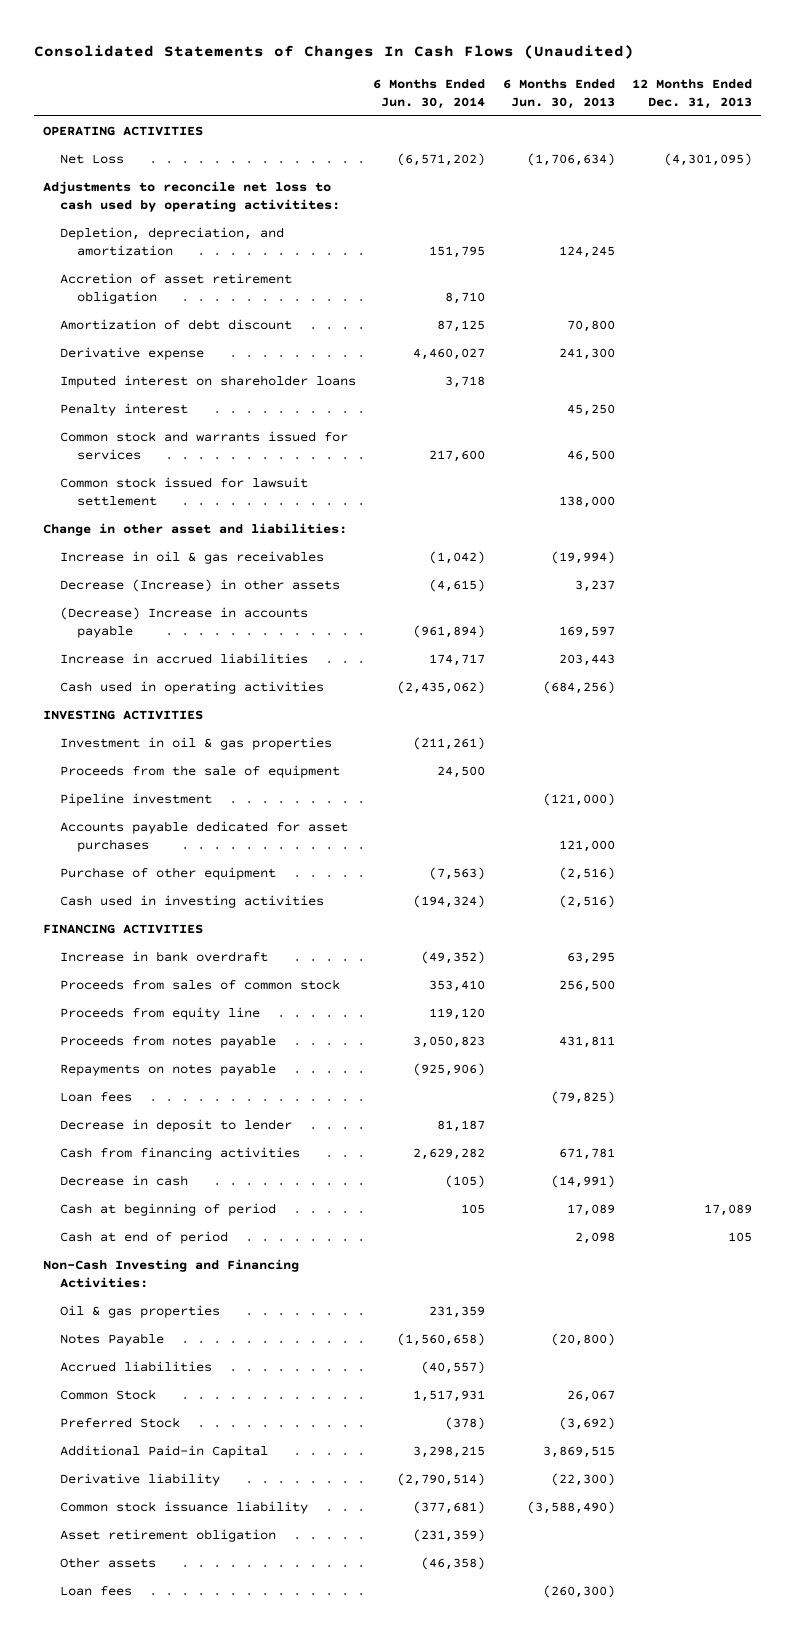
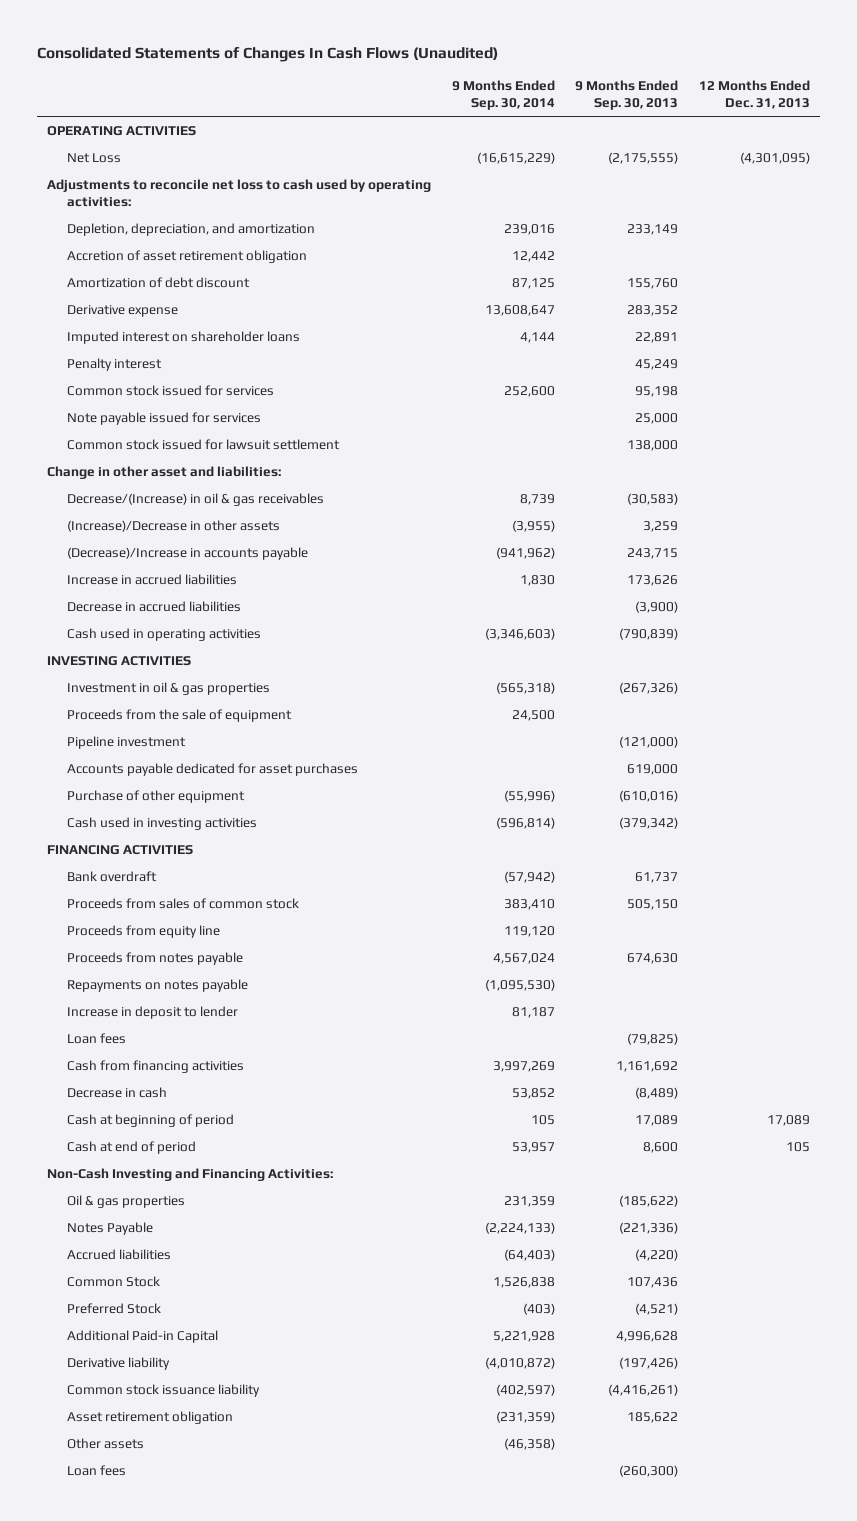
[373,79,486,109] 6 Months Ended Jun. 30, 2014 -> none
[502,79,615,109] 6 Months Ended Jun. 30, 2013 -> none
none -> [451,79,555,110] 9 Months Ended Sep. 30, 2014
none -> [575,79,679,110] 9 Months Ended Sep. 30, 2013
[42,181,340,212] Adjustments to reconcile net loss to cash used by operating activitites: -> [47,178,432,208] Adjustments to reconcile net loss to cash used by operating activities:
[59,431,348,460] Common stock and warrants issued for services -> [67,384,275,396] Common stock issued for services
none -> [67,411,262,425] Note payable issued for services
[59,551,324,565] Increase in oil & gas receivables -> [67,492,325,506] Decrease/(Increase) in oil & gas receivables
[59,579,340,593] Decrease (Increase) in other assets -> [67,519,281,532] (Increase)/Decrease in other assets
[59,607,308,638] (Decrease) Increase in accounts payable -> [67,546,309,560] (Decrease)/Increase in accounts payable
none -> [67,600,242,612] Decrease in accrued liabilities
[59,951,268,963] Increase in bank overdraft -> [67,870,158,882] Bank overdraft
none -> [67,1005,239,1019] Increase in deposit to lender
[59,1119,292,1133] Decrease in deposit to lender -> none

